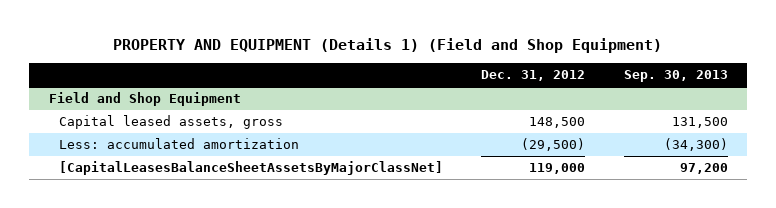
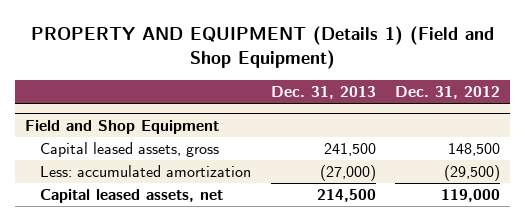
[623,70,728,83] Sep. 30, 2013 -> none
none -> [270,86,376,100] Dec. 31, 2013
[58,161,443,176] [CapitalLeasesBalanceSheetAssetsByMajorClassNet] -> [39,189,223,204] Capital leased assets, net

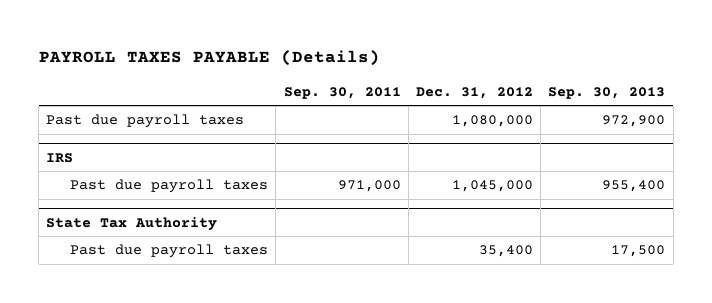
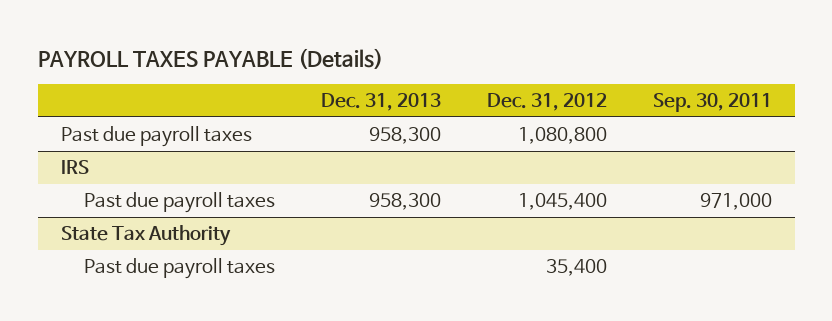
[548,86,666,99] Sep. 30, 2013 -> none
none -> [320,93,441,112] Dec. 31, 2013
[451,115,533,128] 1,080,000 -> [517,126,607,144] 1,080,800
[451,180,533,193] 1,045,000 -> [517,192,607,210] 1,045,400

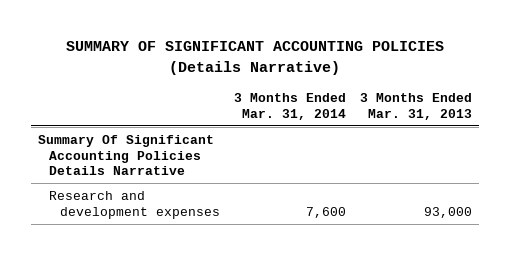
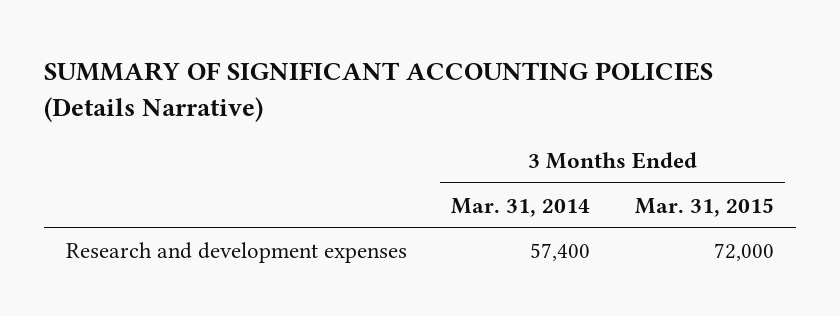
[360,92,473,120] 3 Months Ended Mar. 31, 2013 -> none
none -> [634,197,774,217] Mar. 31, 2015
[37,134,214,176] Summary Of Significant Accounting Policies Details Narrative -> none
[306,206,347,218] 7,600 -> [530,242,591,261] 57,400

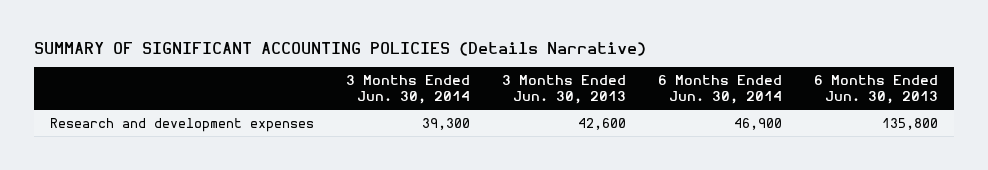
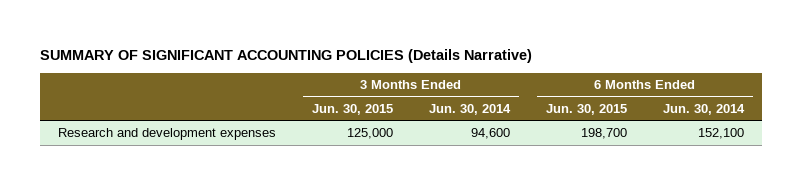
[501,74,626,104] 3 Months Ended Jun. 30, 2013 -> none
[814,74,939,104] 6 Months Ended Jun. 30, 2013 -> none
none -> [312,103,394,115] Jun. 30, 2015
none -> [545,103,627,115] Jun. 30, 2015
[421,118,470,131] 39,300 -> [470,128,510,140] 94,600
[734,118,783,131] 46,900 -> [697,128,744,140] 152,100

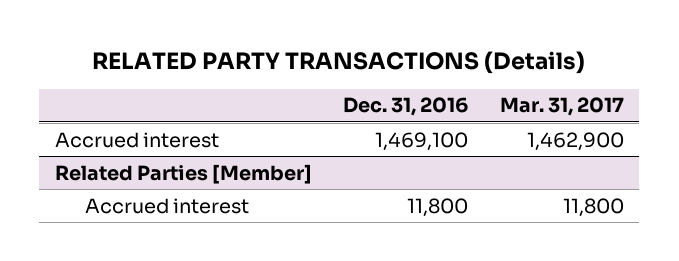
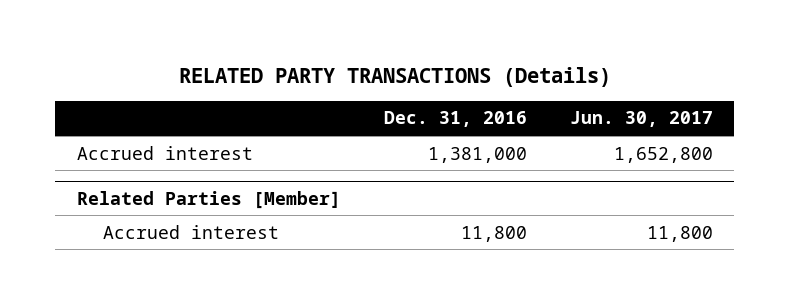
[499,97,624,117] Mar. 31, 2017 -> none
none -> [569,111,713,128] Jun. 30, 2017
[375,131,469,151] 1,469,100 -> [427,146,527,163] 1,381,000

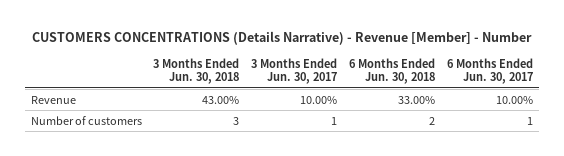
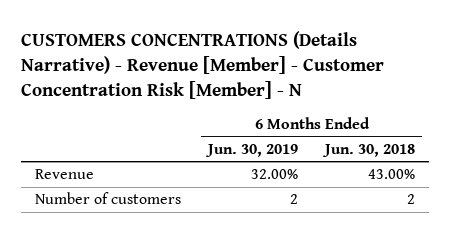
[31,30,532,45] CUSTOMERS CONCENTRATIONS (Details Narrative) - Revenue [Member] - Number -> [20,30,384,99] CUSTOMERS CONCENTRATIONS (Details Narrative) - Revenue [Member] - Customer Concentration Risk [Member] - N
[153,57,240,85] 3 Months Ended Jun. 30, 2018 -> none
[251,57,338,85] 3 Months Ended Jun. 30, 2017 -> none
[447,57,534,85] 6 Months Ended Jun. 30, 2017 -> none
none -> [204,143,298,157] Jun. 30, 2019
[398,95,436,104] 33.00% -> [368,169,416,180] 43.00%

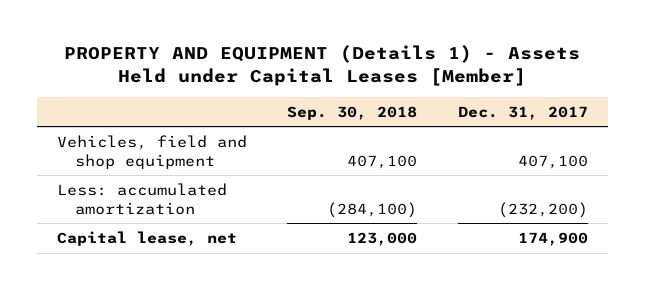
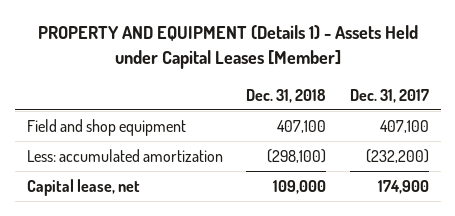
[287,105,418,120] Sep. 30, 2018 -> none
none -> [246,88,327,103] Dec. 31, 2018
[56,134,247,169] Vehicles, field and shop equipment -> [26,118,186,136] Field and shop equipment

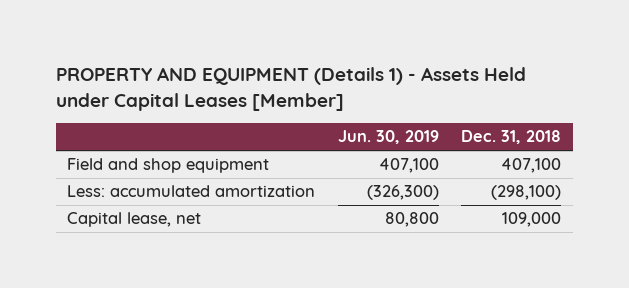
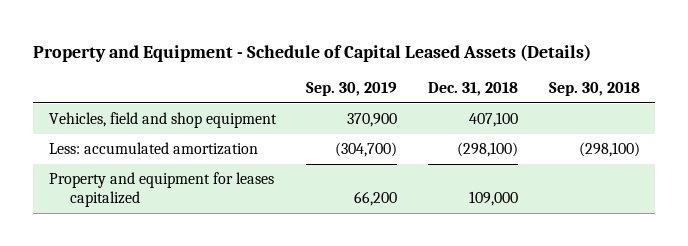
[56,67,527,111] PROPERTY AND EQUIPMENT (Details 1) - Assets Held under Capital Leases [Member] -> [33,43,592,62] Property and Equipment - Schedule of Capital Leased Assets (Details)
[337,130,439,145] Jun. 30, 2019 -> none
none -> [306,82,398,97] Sep. 30, 2019
none -> [548,82,640,97] Sep. 30, 2018
[67,158,270,174] Field and shop equipment -> [48,112,277,129] Vehicles, field and shop equipment
[67,212,202,228] Capital lease, net -> [48,172,274,208] Property and equipment for leases capitalized

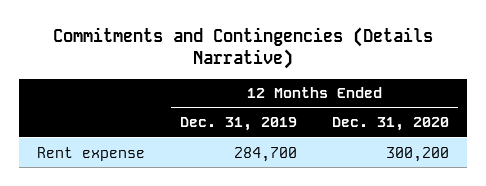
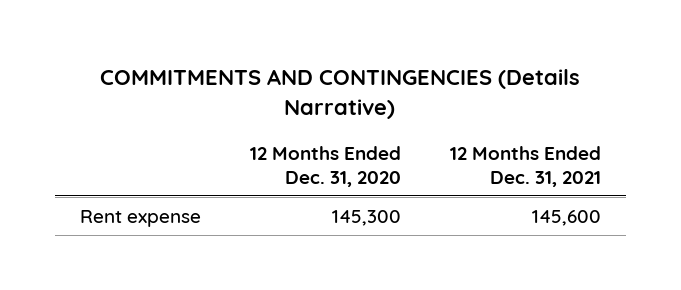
[53,26,434,70] Commitments and Contingencies (Details Narrative) -> [100,68,581,119] COMMITMENTS AND CONTINGENCIES (Details Narrative)
[180,117,298,132] Dec. 31, 2019 -> none
none -> [450,145,602,187] 12 Months Ended Dec. 31, 2021
[386,146,450,162] 300,200 -> [331,209,401,226] 145,300

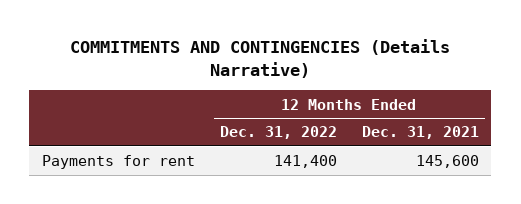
[249,145,401,187] 12 Months Ended Dec. 31, 2020 -> none
none -> [219,126,337,140] Dec. 31, 2022
[79,209,201,227] Rent expense -> [41,155,195,170] Payments for rent

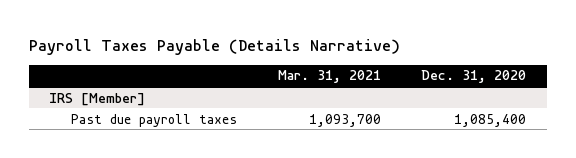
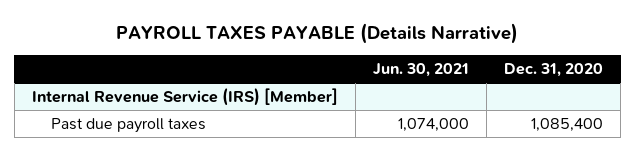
[28,38,400,55] Payroll Taxes Payable (Details Narrative) -> [116,22,519,44] PAYROLL TAXES PAYABLE (Details Narrative)
[277,70,381,84] Mar. 31, 2021 -> none
none -> [372,62,469,77] Jun. 30, 2021
[49,92,146,106] IRS [Member] -> [31,88,338,107] Internal Revenue Service (IRS) [Member]

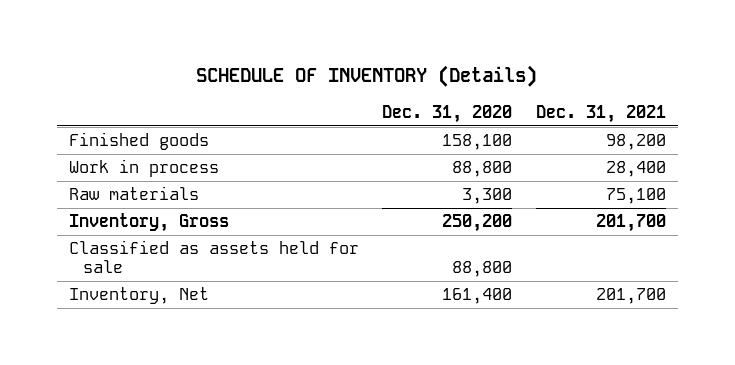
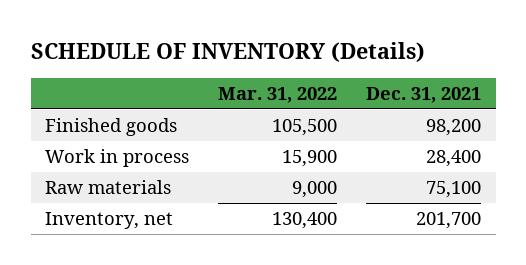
[382,104,513,123] Dec. 31, 2020 -> none
none -> [218,87,338,104] Mar. 31, 2022
[68,213,229,233] Inventory, Gross -> none
[68,240,359,274] Classified as assets held for sale -> none
[68,287,209,305] Inventory, Net -> [45,212,174,230] Inventory, net

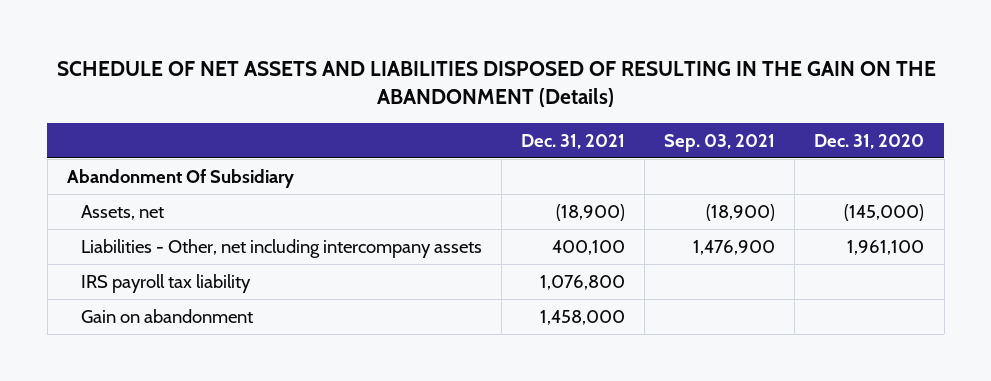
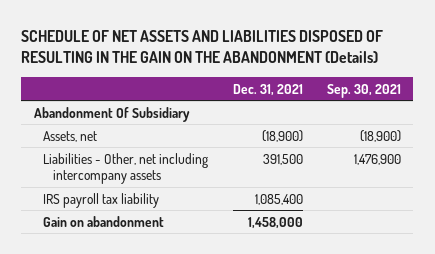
[664,133,776,152] Sep. 03, 2021 -> none
[814,133,925,149] Dec. 31, 2020 -> none
none -> [326,83,401,98] Sep. 30, 2021
[551,239,625,255] 400,100 -> [262,153,303,165] 391,500
[539,274,625,290] 1,076,800 -> [254,193,303,205] 1,085,400

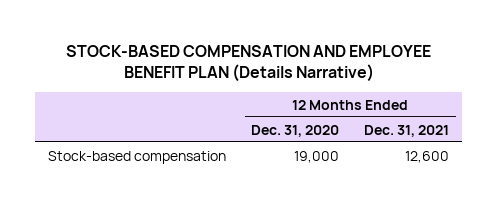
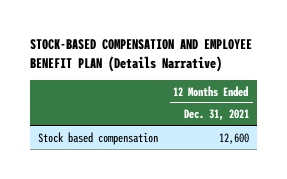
[251,124,340,137] Dec. 31, 2020 -> none
[47,150,226,164] Stock-based compensation -> [37,131,158,145] Stock based compensation

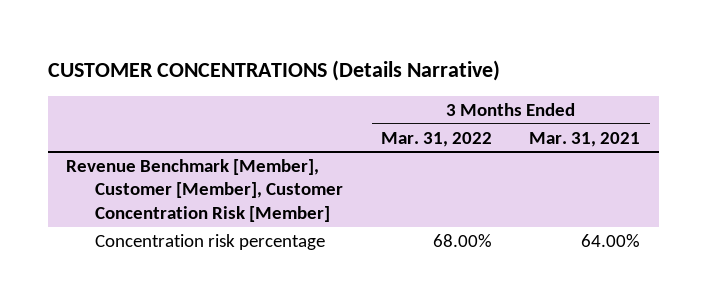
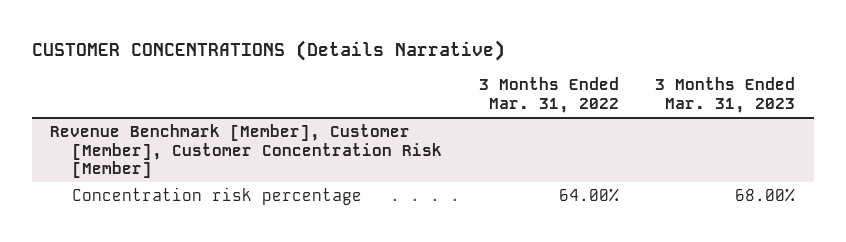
[529,131,641,147] Mar. 31, 2021 -> none
none -> [655,77,796,113] 3 Months Ended Mar. 31, 2023
[432,234,492,248] 68.00% -> [558,188,619,203] 64.00%

